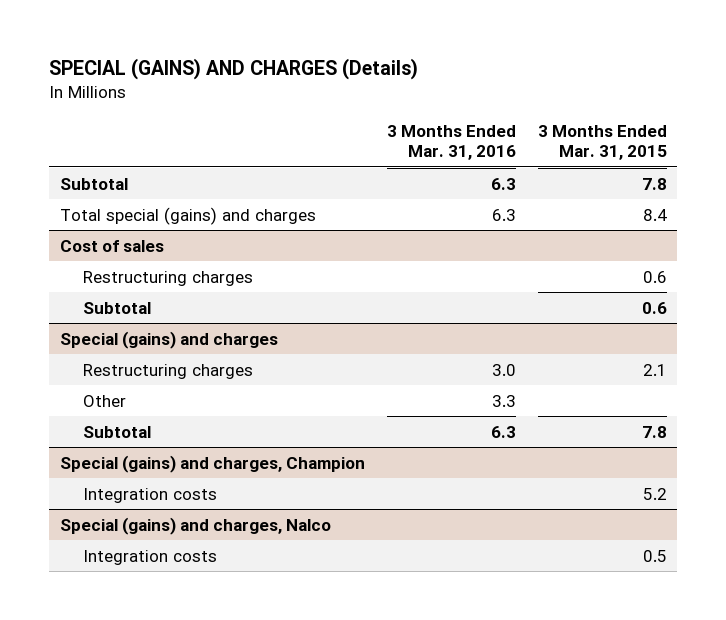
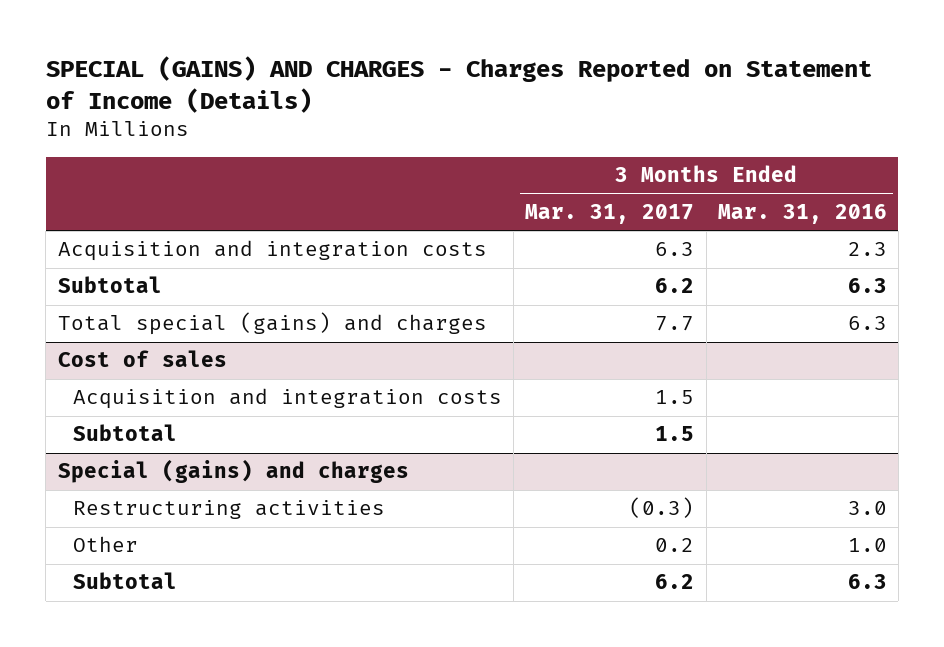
[48,58,418,81] SPECIAL (GAINS) AND CHARGES (Details) -> [45,56,872,113] SPECIAL (GAINS) AND CHARGES - Charges Reported on Statement of Income (Details)
[537,125,667,161] 3 Months Ended Mar. 31, 2015 -> none
none -> [525,203,695,224] Mar. 31, 2017
none -> [57,240,487,262] Acquisition and integration costs
[82,270,253,286] Restructuring charges -> none
none -> [72,388,502,410] Acquisition and integration costs
[82,363,253,379] Restructuring charges -> [72,500,385,520] Restructuring activities
[491,394,516,407] 3.3 -> [847,538,887,553] 1.0
[59,454,365,473] Special (gains) and charges, Champion -> none
[82,487,217,503] Integration costs -> none
[59,516,331,535] Special (gains) and charges, Nalco -> none
[82,549,217,565] Integration costs -> none

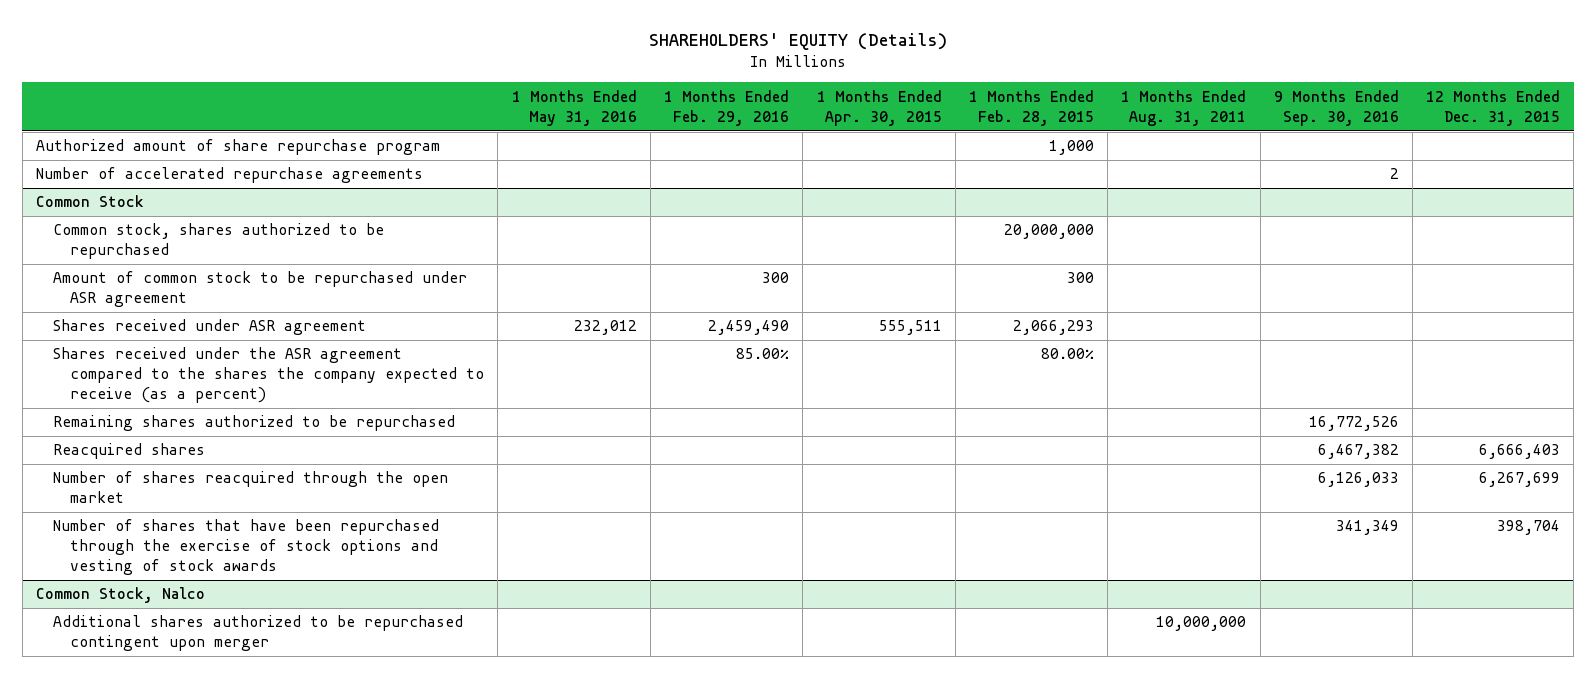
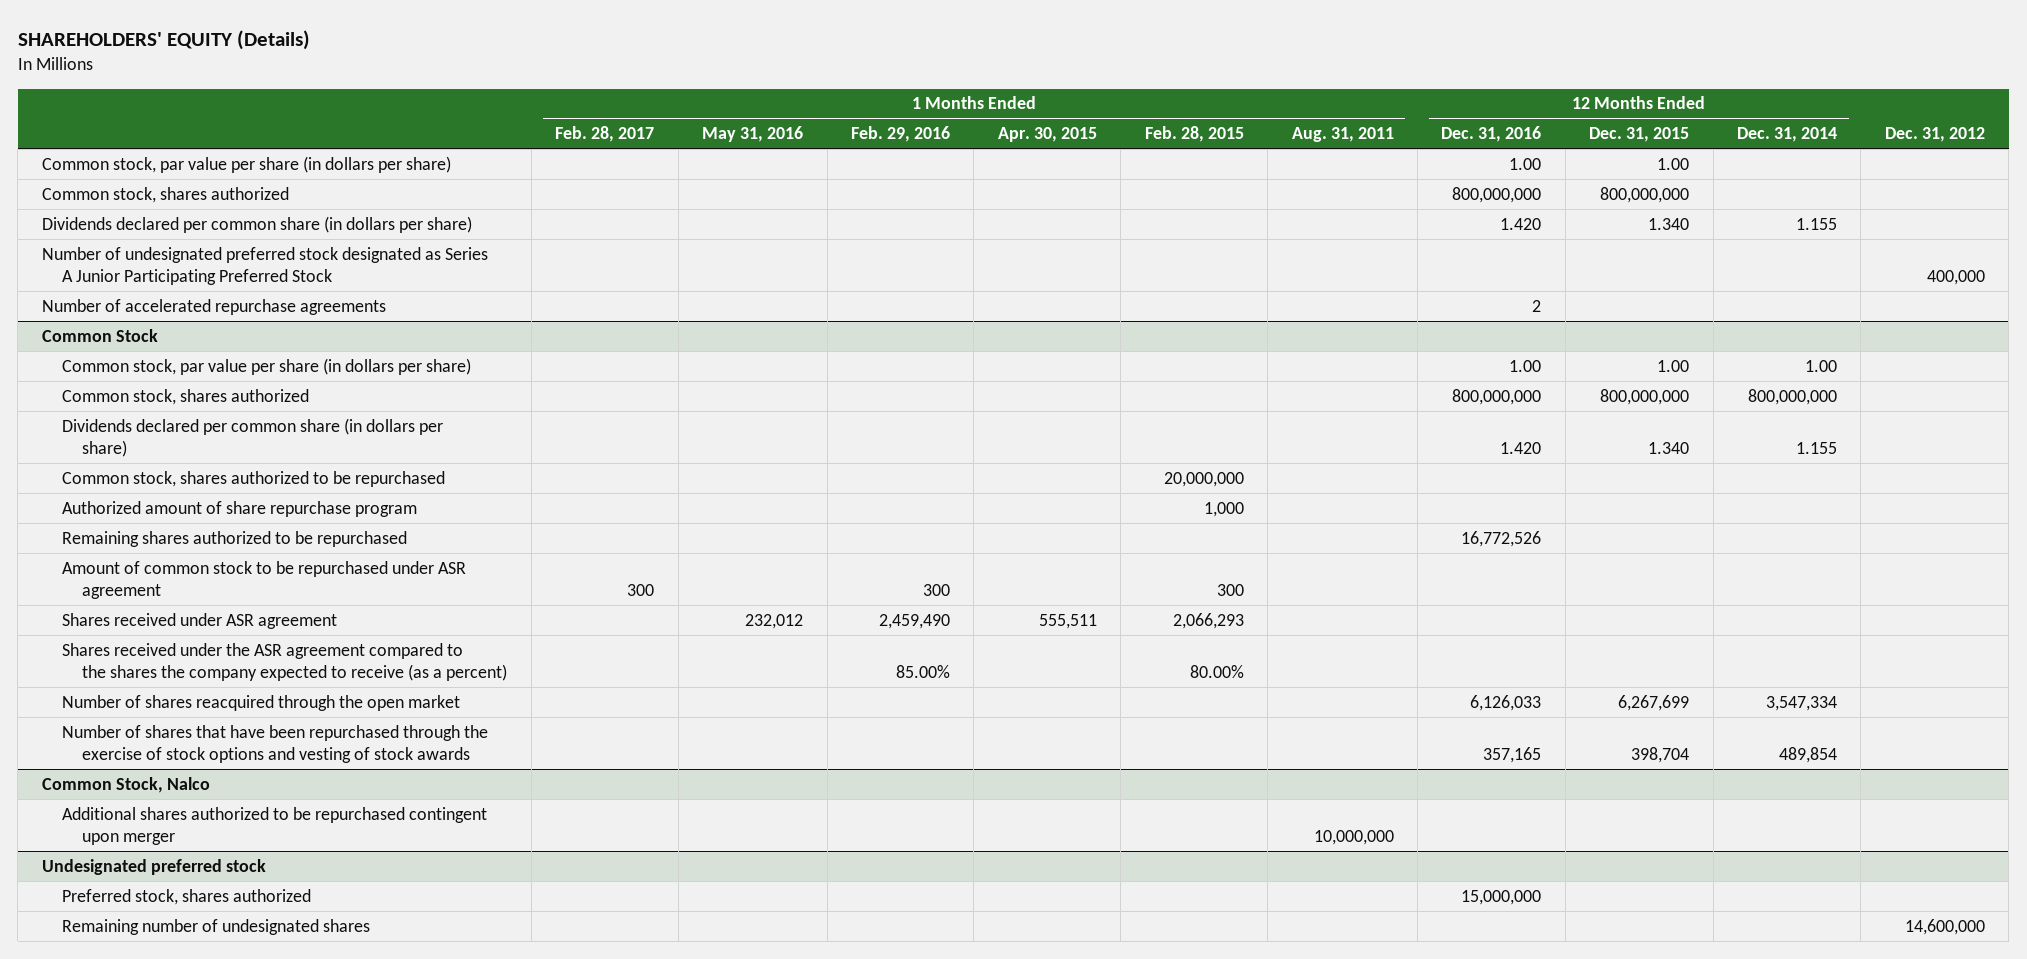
[1273,89,1399,126] 9 Months Ended Sep. 30, 2016 -> none
none -> [555,126,655,143] Feb. 28, 2017
none -> [1441,126,1542,143] Dec. 31, 2016
none -> [1737,127,1838,143] Dec. 31, 2014
none -> [1884,127,1985,143] Dec. 31, 2012
[35,139,440,156] Authorized amount of share repurchase program -> none
none -> [41,155,451,173] Common stock, par value per share (in dollars per share)
none -> [41,186,289,203] Common stock, shares authorized
none -> [41,215,472,233] Dividends declared per common share (in dollars per share)
none -> [41,246,488,286] Number of undesignated preferred stock designated as Series A Junior Participating Preferred Stock
none -> [62,357,472,375] Common stock, par value per share (in dollars per share)
none -> [62,388,310,405] Common stock, shares authorized
none -> [62,417,444,458] Dividends declared per common share (in dollars per share)
none -> [62,500,418,517] Authorized amount of share repurchase program
[53,415,456,432] Remaining shares authorized to be repurchased -> [62,530,408,547] Remaining shares authorized to be repurchased
[53,443,206,460] Reacquired shares -> none
none -> [41,858,266,875] Undesignated preferred stock
none -> [62,888,312,905] Preferred stock, shares authorized
none -> [62,918,371,935] Remaining number of undesignated shares

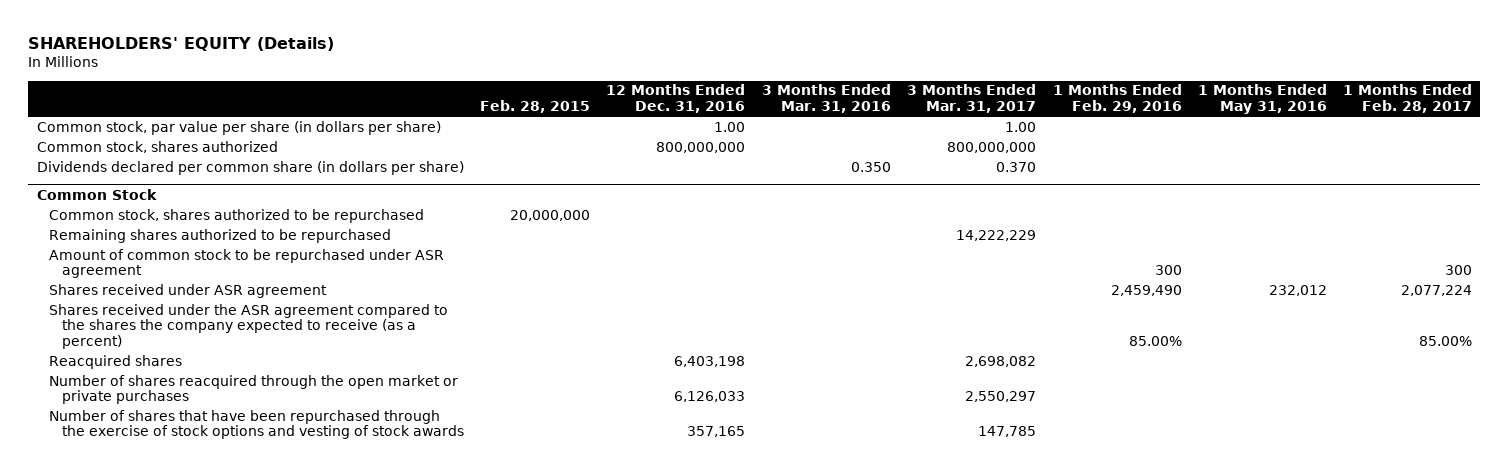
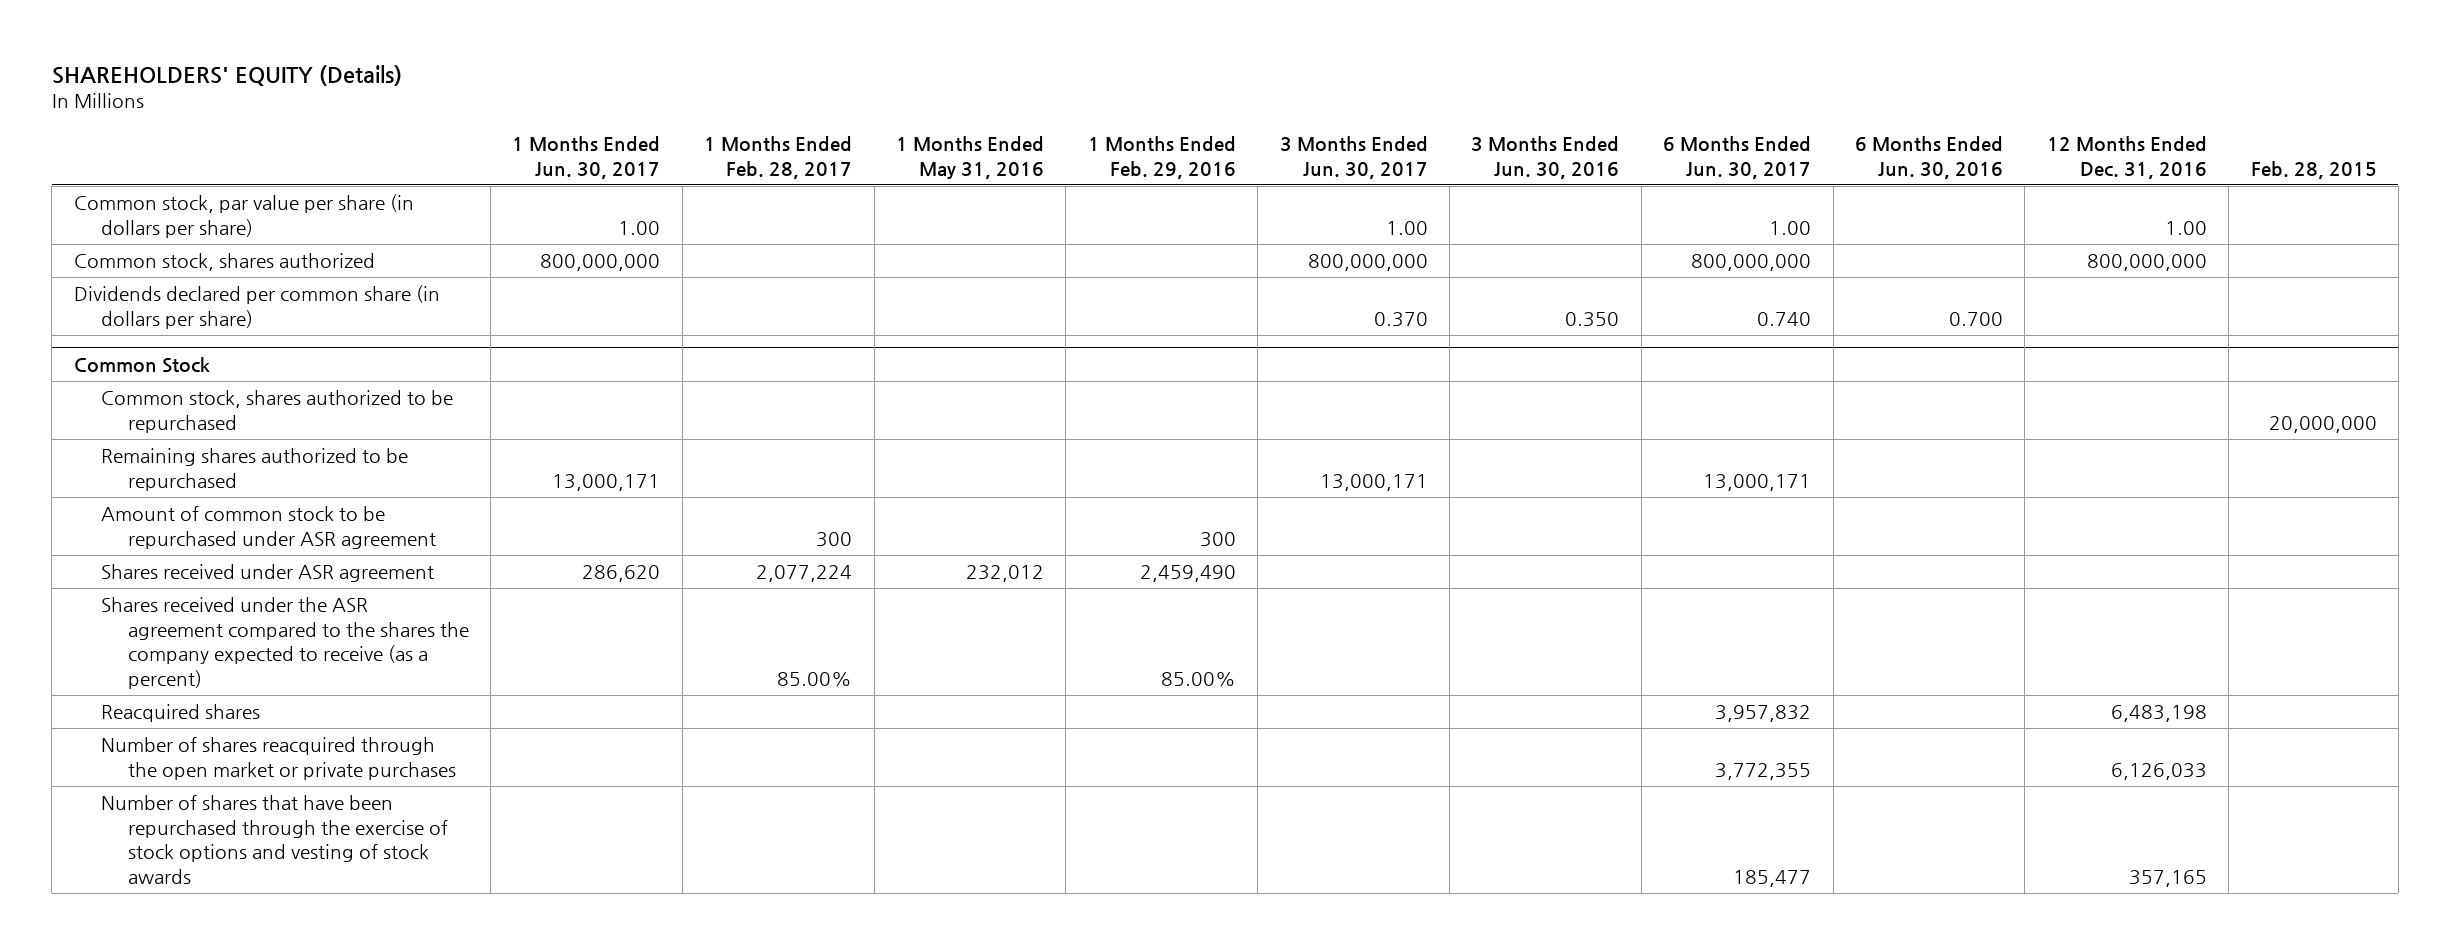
[761,84,891,113] 3 Months Ended Mar. 31, 2016 -> none
[907,84,1037,113] 3 Months Ended Mar. 31, 2017 -> none
none -> [512,136,661,179] 1 Months Ended Jun. 30, 2017
none -> [1279,136,1428,179] 3 Months Ended Jun. 30, 2017
none -> [1471,136,1620,179] 3 Months Ended Jun. 30, 2016
none -> [1663,136,1812,179] 6 Months Ended Jun. 30, 2017
none -> [1854,136,2003,179] 6 Months Ended Jun. 30, 2016
[674,355,746,367] 6,403,198 -> [2110,705,2207,723] 6,483,198

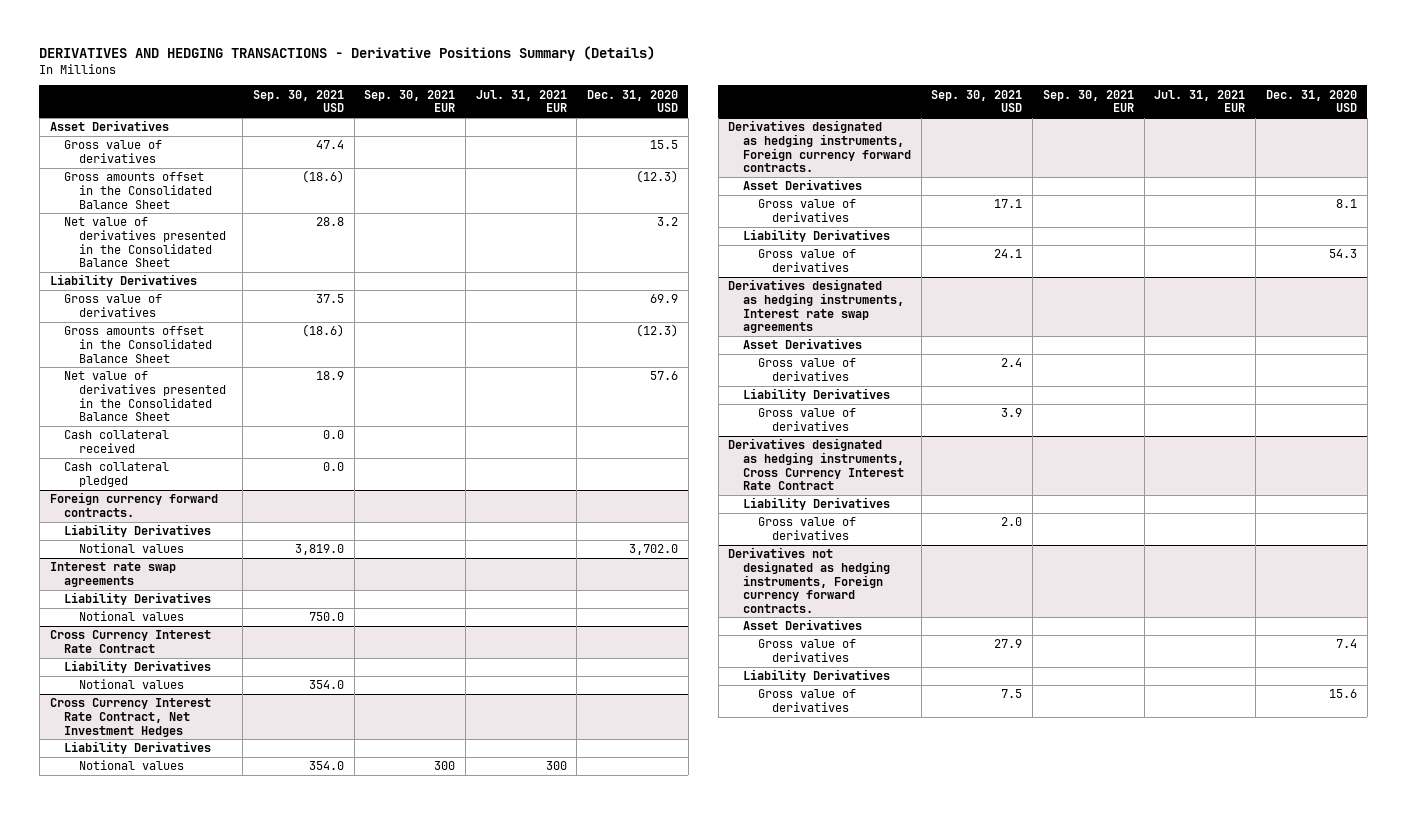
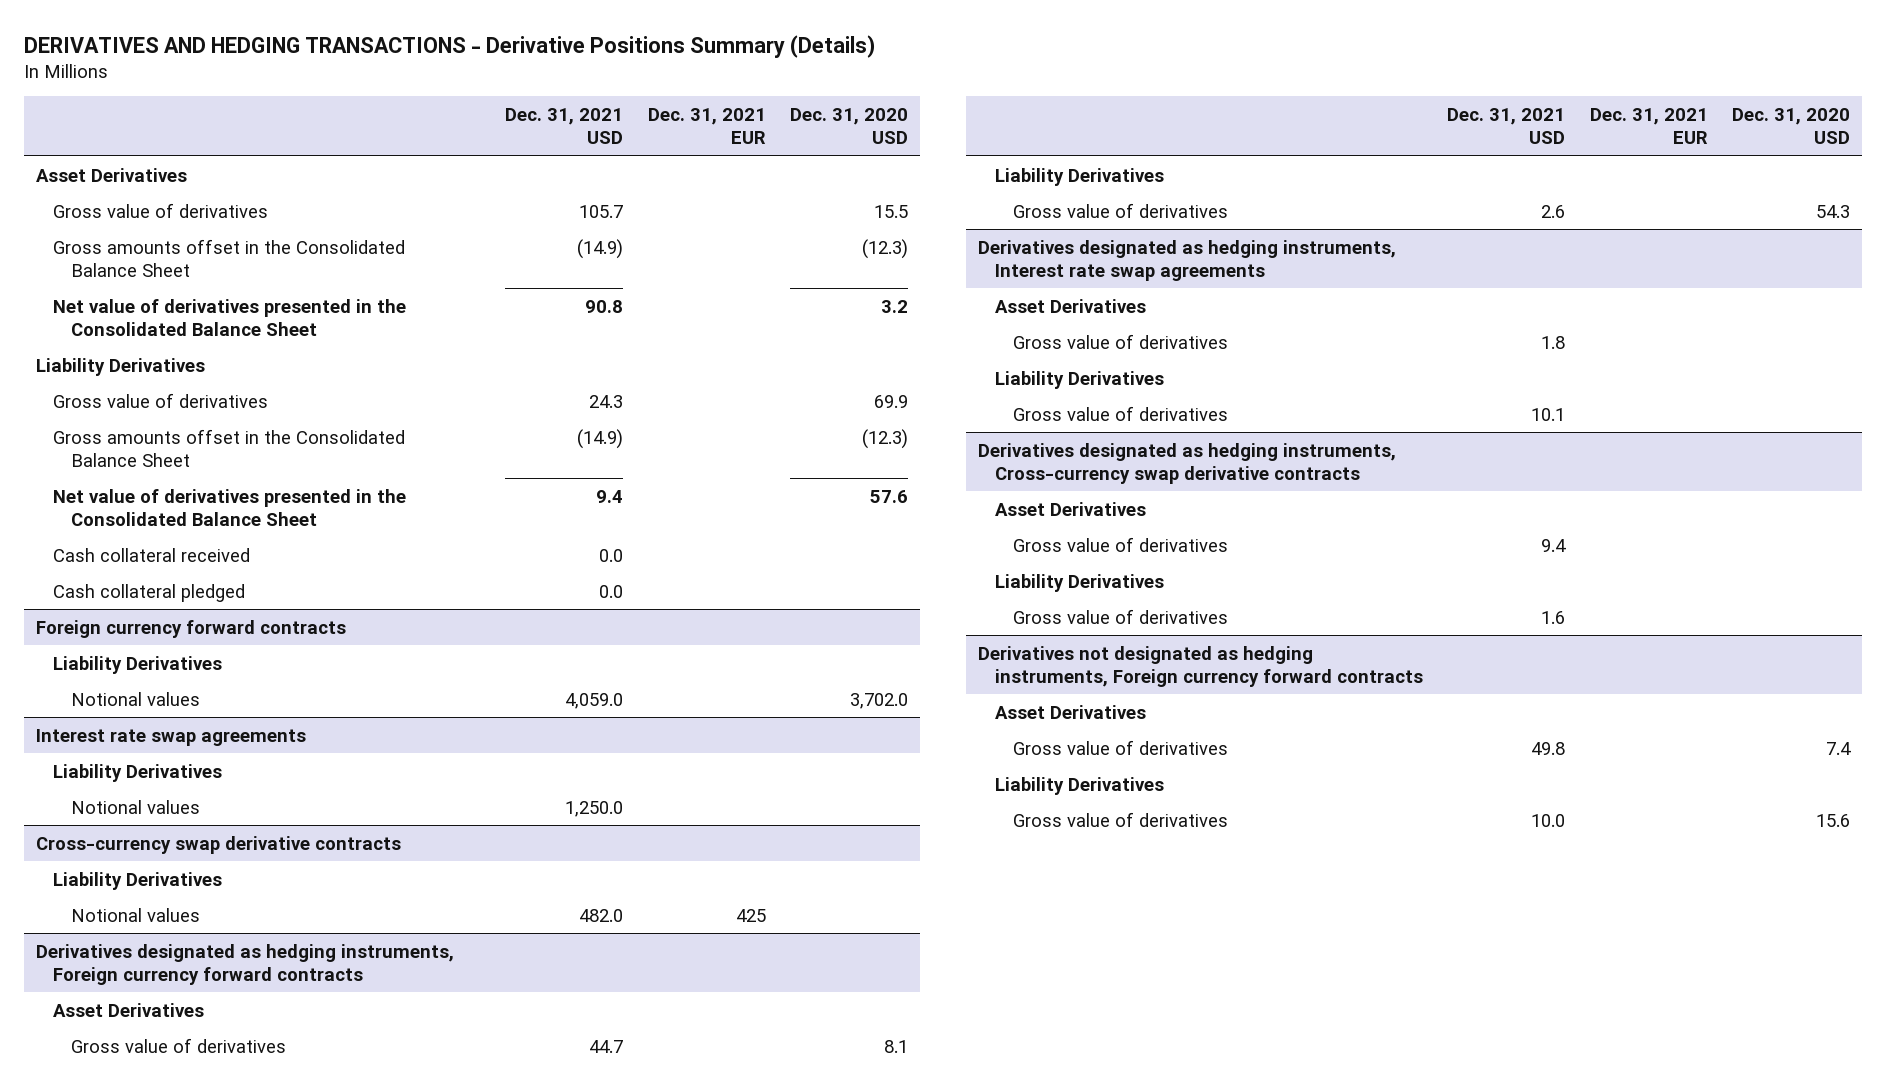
[252,89,344,113] Sep. 30, 2021 USD -> none
[364,89,456,113] Sep. 30, 2021 EUR -> none
[475,89,567,113] Jul. 31, 2021 EUR -> none
none -> [505,107,624,145] Dec. 31, 2021 USD
none -> [647,107,766,145] Dec. 31, 2021 EUR
[49,492,218,517] Foreign currency forward contracts. -> [35,619,346,638] Foreign currency forward contracts
[49,630,211,653] Cross Currency Interest Rate Contract -> [35,835,401,854] Cross-currency swap derivative contracts
[49,698,211,737] Cross Currency Interest Rate Contract, Net Investment Hedges -> none
[64,741,212,755] Liability Derivatives -> none
[79,760,185,771] Notional values -> none
[728,120,911,173] Derivatives designated as hedging instruments, Foreign currency forward contracts. -> [35,943,454,985] Derivatives designated as hedging instruments, Foreign currency forward contracts
[728,438,904,491] Derivatives designated as hedging instruments, Cross Currency Interest Rate Contract -> [978,442,1397,484] Derivatives designated as hedging instruments, Cross-currency swap derivative contracts
none -> [995,501,1147,516] Asset Derivatives
none -> [1012,536,1228,552] Gross value of derivatives
[728,547,890,613] Derivatives not designated as hedging instruments, Foreign currency forward contracts. -> [978,645,1424,687] Derivatives not designated as hedging instruments, Foreign currency forward contracts

